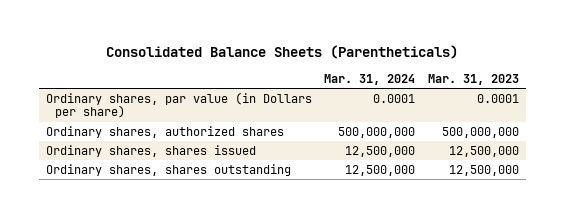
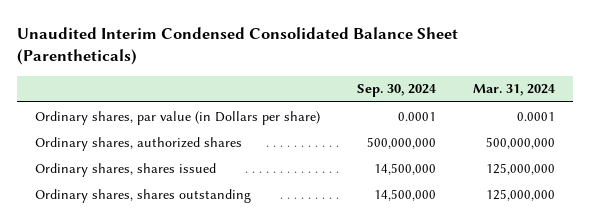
[106,45,459,60] Consolidated Balance Sheets (Parentheticals) -> [17,27,459,66] Unaudited Interim Condensed Consolidated Balance Sheet (Parentheticals)
[428,73,520,85] Mar. 31, 2023 -> none
none -> [356,84,436,98] Sep. 30, 2024
[345,145,416,157] 12,500,000 -> [485,162,555,175] 125,000,000
[345,164,416,176] 12,500,000 -> [485,188,555,201] 125,000,000

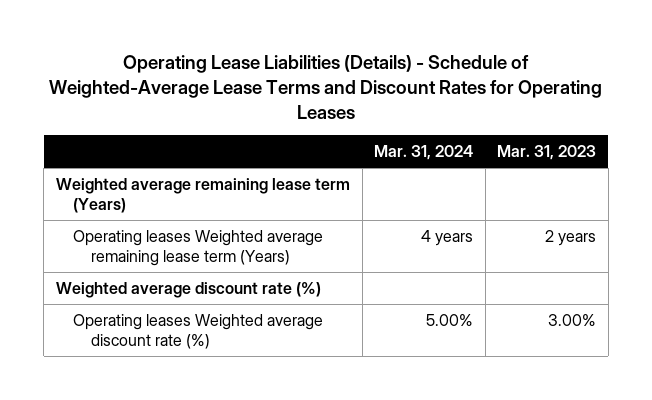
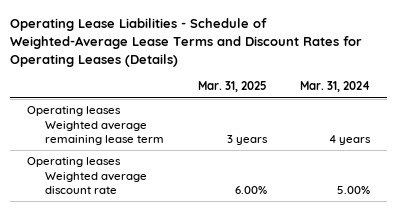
[49,55,603,120] Operating Lease Liabilities (Details) - Schedule of Weighted-Average Lease Terms and Discount Rates for Operating Leases -> [10,17,363,67] Operating Lease Liabilities - Schedule of Weighted-Average Lease Terms and Discount Rates for Operating Leases (Details)
[497,145,597,161] Mar. 31, 2023 -> none
none -> [197,81,267,93] Mar. 31, 2025
[55,177,350,214] Weighted average remaining lease term (Years) -> none
[55,281,321,298] Weighted average discount rate (%) -> none
[73,229,324,267] Operating leases Weighted average remaining lease term (Years) -> [26,106,165,145] Operating leases Weighted average remaining lease term
[73,313,324,350] Operating leases Weighted average discount rate (%) -> [26,157,148,194] Operating leases Weighted average discount rate

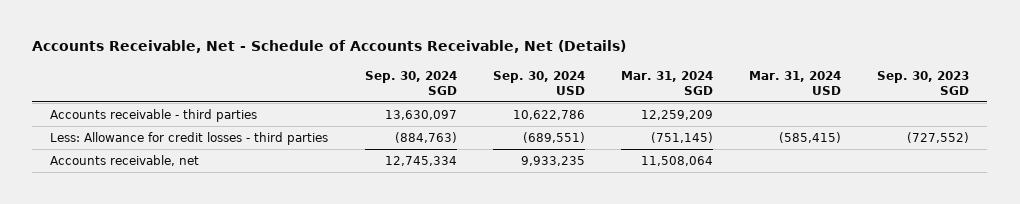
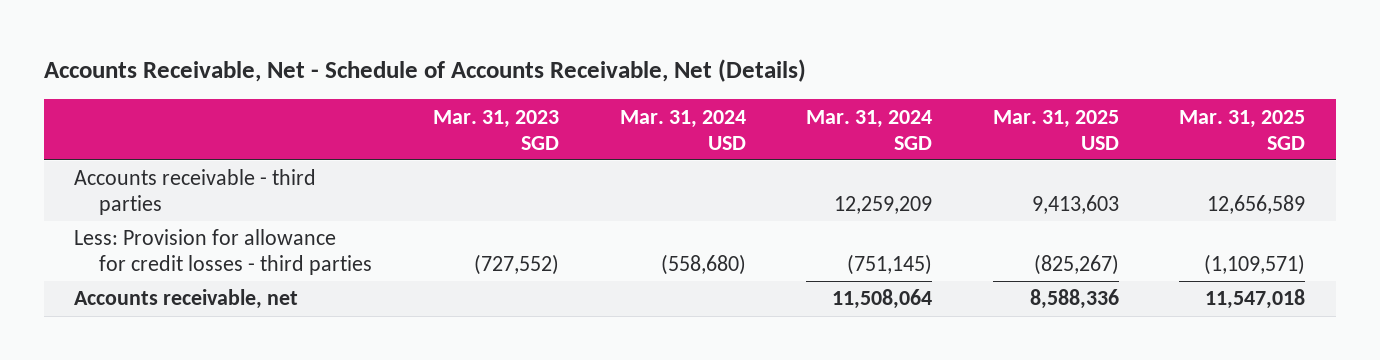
[364,70,457,95] Sep. 30, 2024 SGD -> none
[492,70,585,95] Sep. 30, 2024 USD -> none
[877,70,970,95] Sep. 30, 2023 SGD -> none
none -> [432,109,559,150] Mar. 31, 2023 SGD
none -> [992,109,1119,150] Mar. 31, 2025 USD
none -> [1179,109,1306,150] Mar. 31, 2025 SGD
[50,132,329,146] Less: Allowance for credit losses - third parties -> [74,229,373,276] Less: Provision for allowance for credit losses - third parties
[779,132,842,144] (585,415) -> [660,254,746,276] (558,680)

